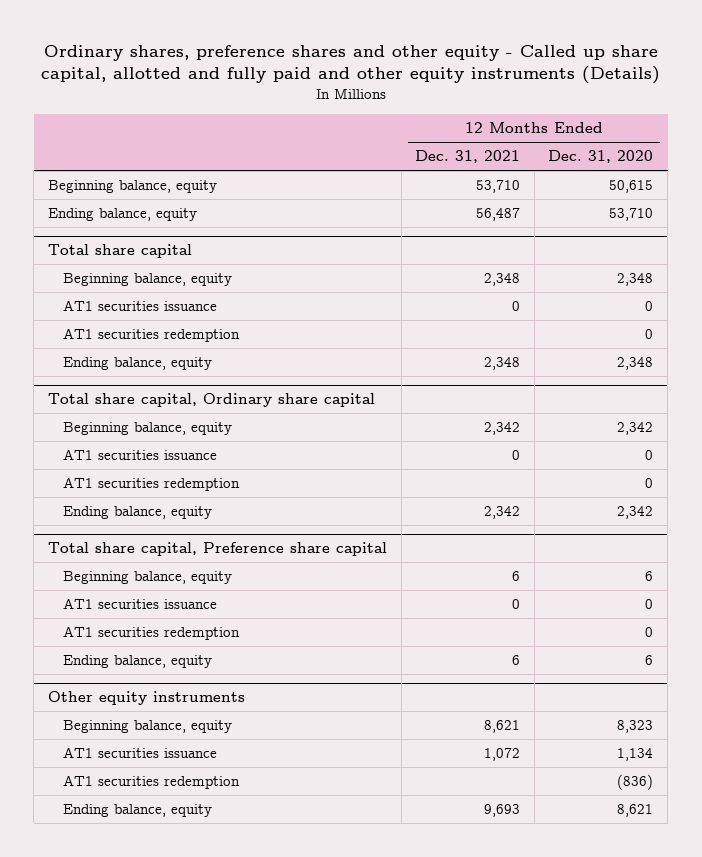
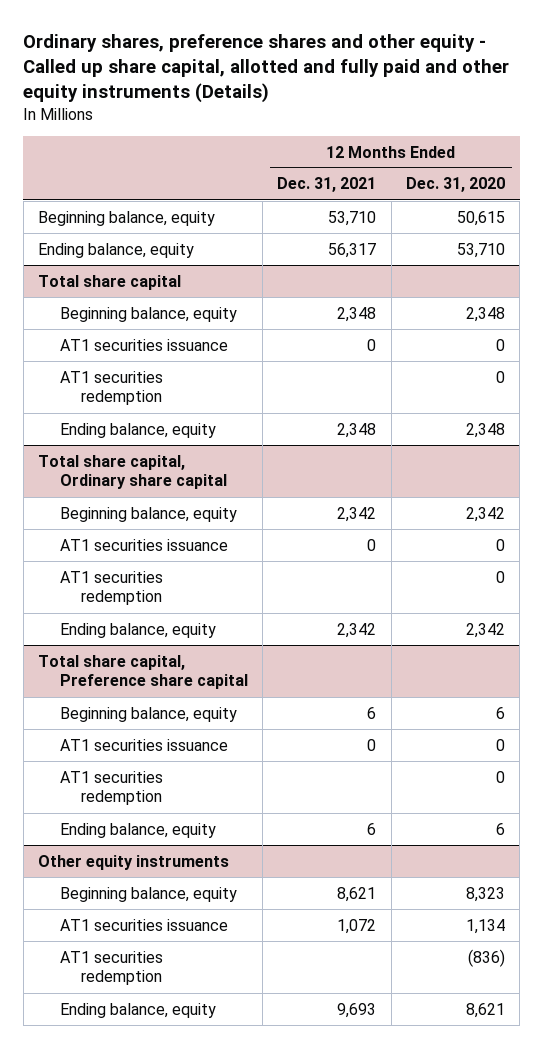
[476,208,521,222] 56,487 -> [328,242,377,258] 56,317

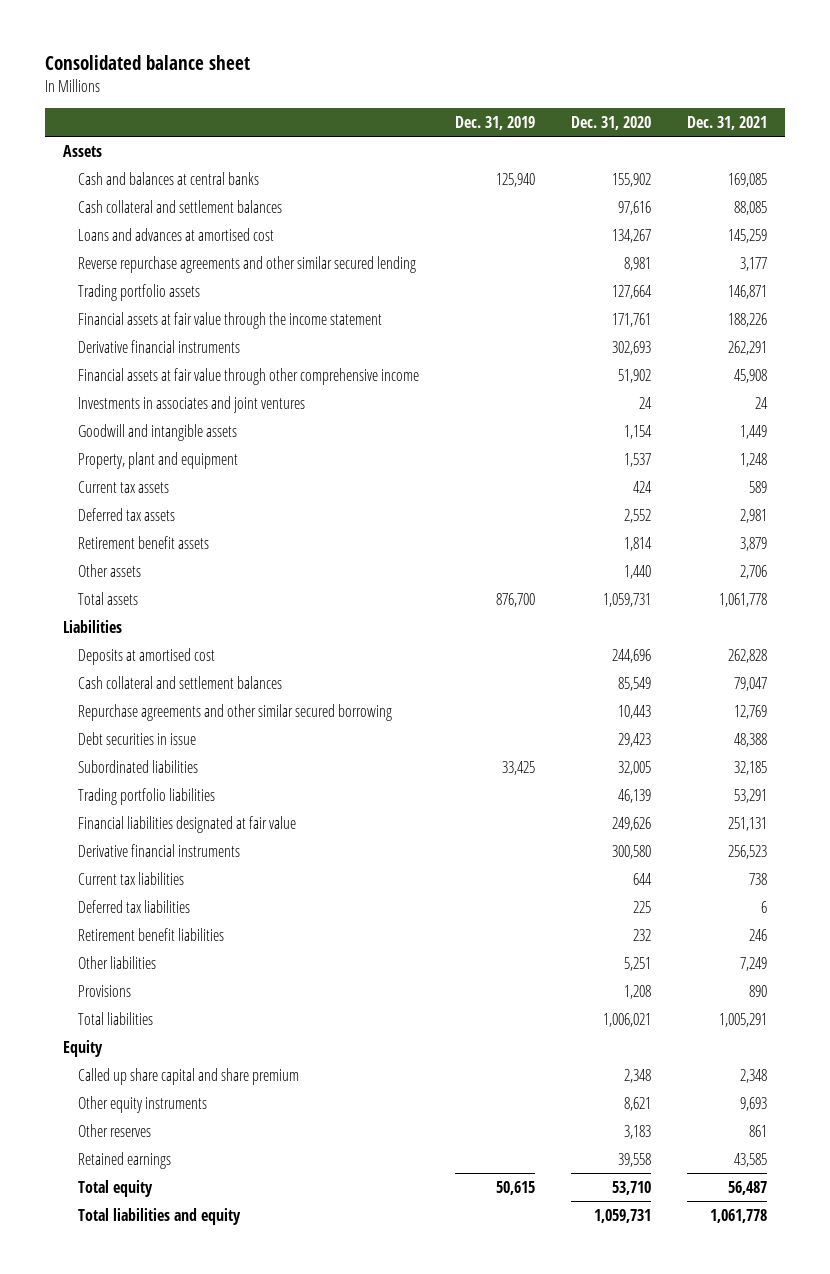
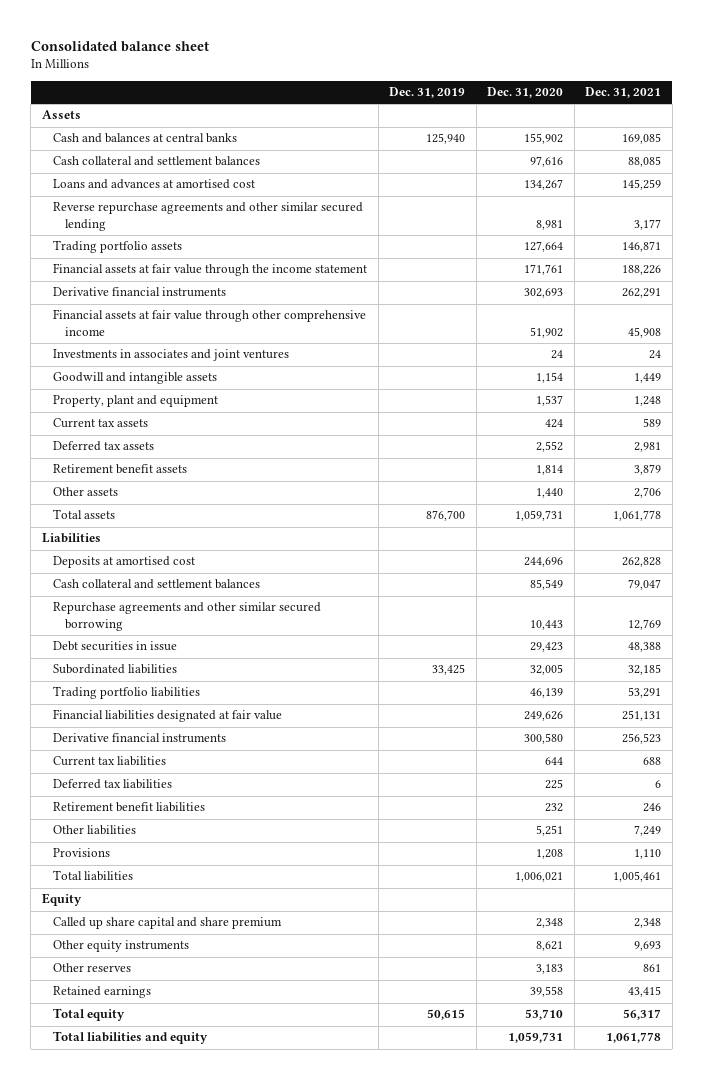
[749,872,768,885] 738 -> [643,757,662,766] 688
[749,984,768,997] 890 -> [634,849,662,860] 1,110
[719,1012,768,1027] 1,005,291 -> [613,871,662,883] 1,005,461
[734,1152,768,1167] 43,585 -> [628,986,662,998] 43,415
[728,1180,768,1195] 56,487 -> [623,1009,662,1021] 56,317

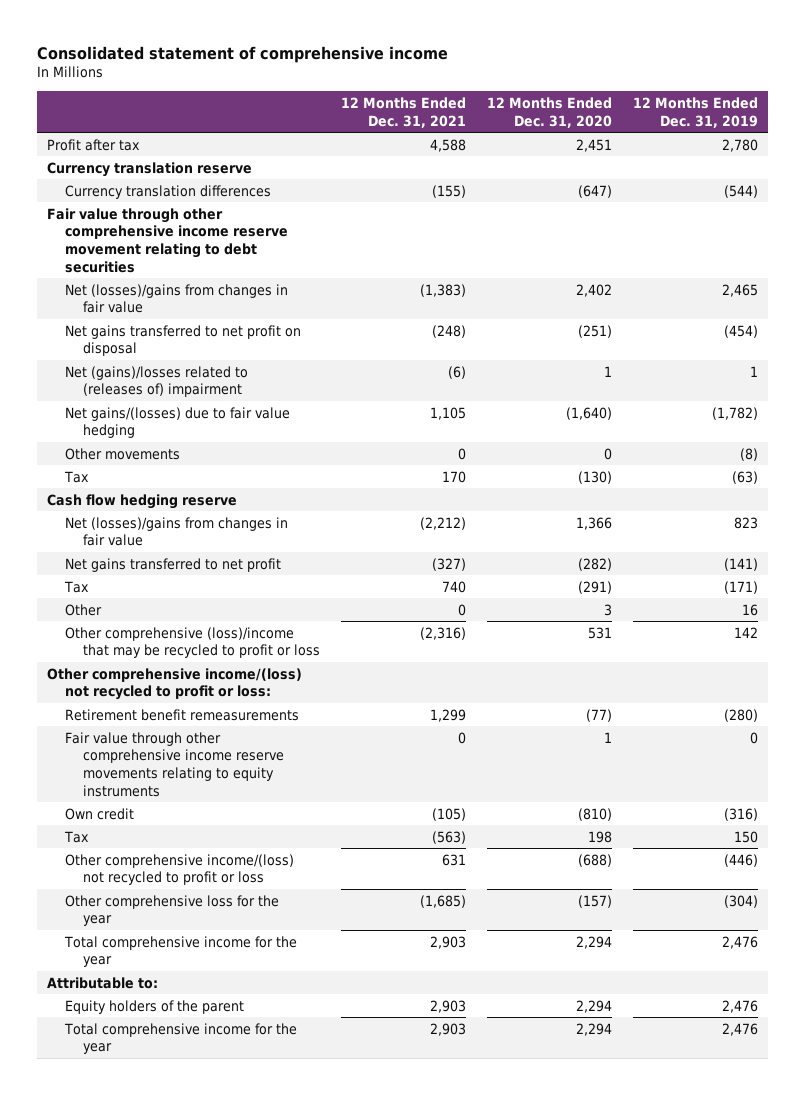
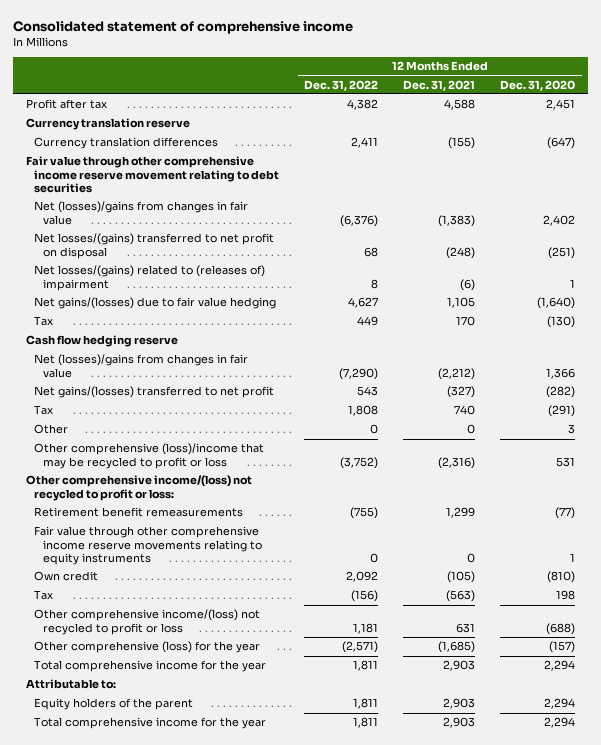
[632,97,758,128] 12 Months Ended Dec. 31, 2019 -> none
none -> [304,79,379,91] Dec. 31, 2022
[65,324,302,357] Net gains transferred to net profit on disposal -> [34,233,275,259] Net losses/(gains) transferred to net profit on disposal
[65,365,249,398] Net (gains)/losses related to (releases of) impairment -> [34,265,266,291] Net losses/(gains) related to (releases of) impairment
[65,447,181,460] Other movements -> none
[65,557,282,572] Net gains transferred to net profit -> [34,386,275,399] Net gains/(losses) transferred to net profit
[65,894,280,927] Other comprehensive loss for the year -> [34,641,261,654] Other comprehensive (loss) for the year

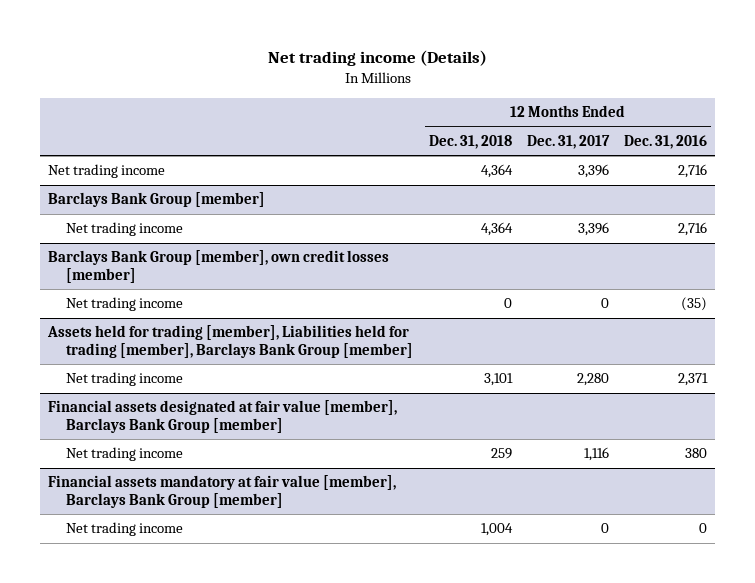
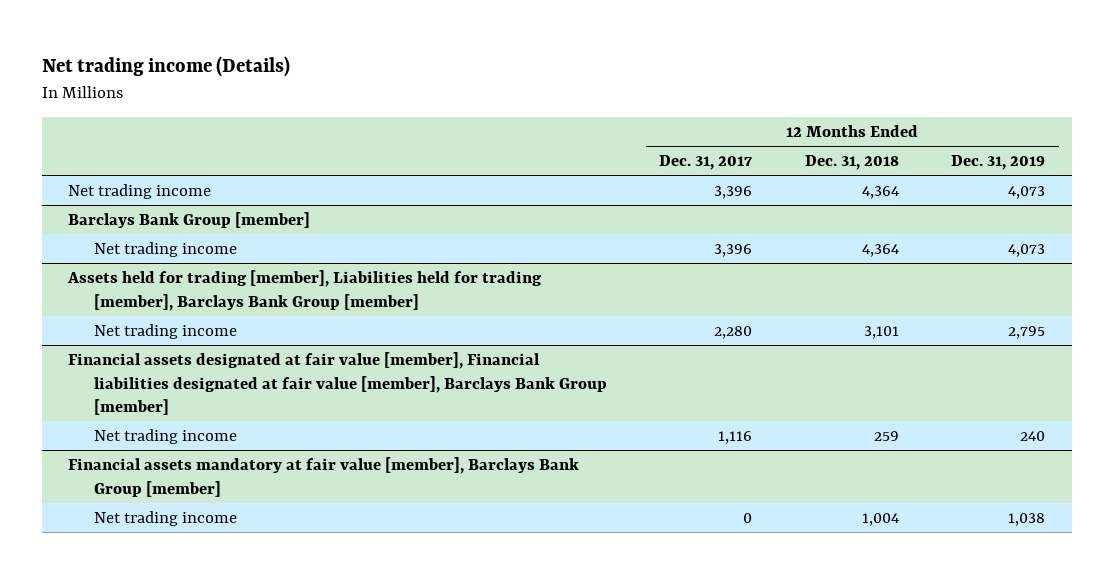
[624,134,708,149] Dec. 31, 2016 -> none
none -> [951,155,1046,171] Dec. 31, 2019
[47,250,389,284] Barclays Bank Group [member], own credit losses [member] -> none
[66,297,184,312] Net trading income -> none
[47,400,397,434] Financial assets designated at fair value [member], Barclays Bank Group [member] -> [68,352,607,415] Financial assets designated at fair value [member], Financial liabilities designated at fair value [member], Barclays Bank Group [member]

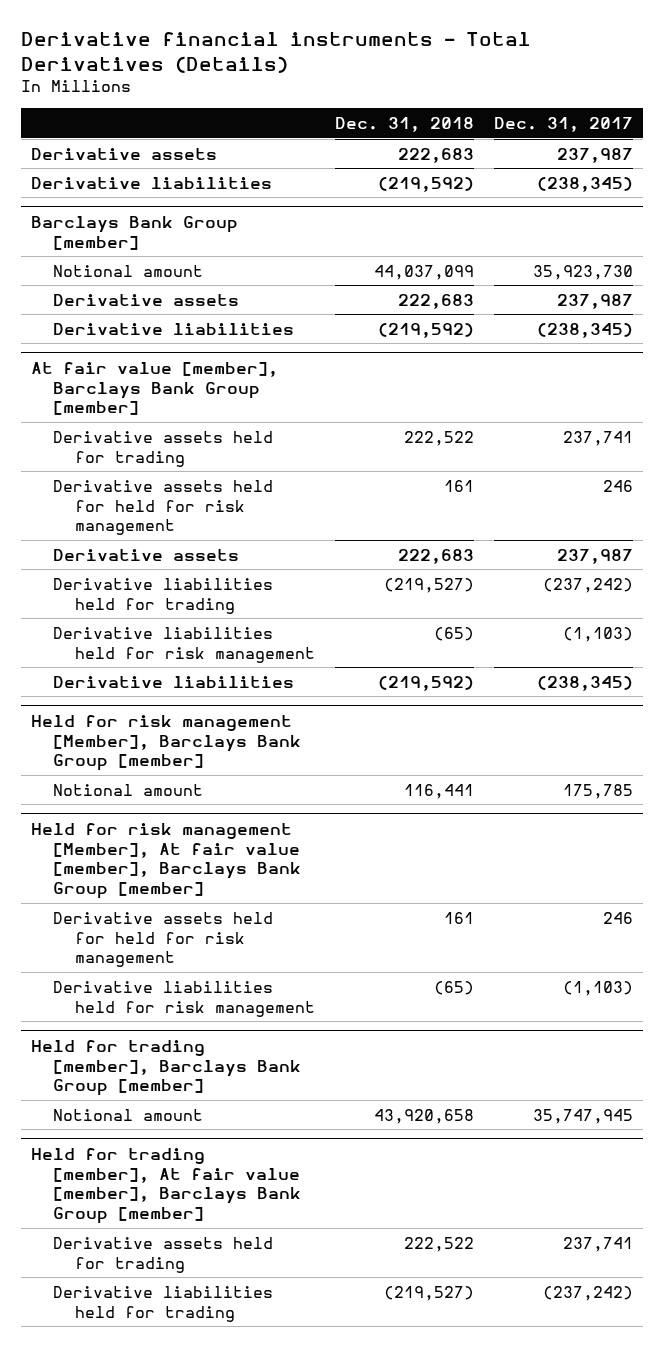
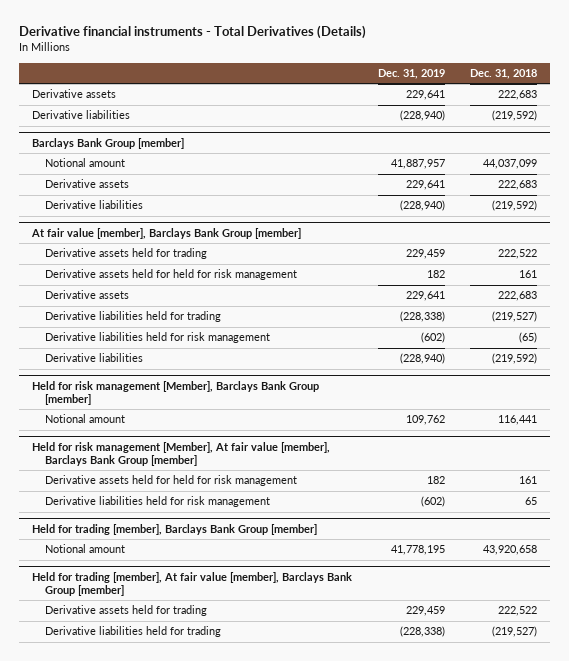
[494,117,634,133] Dec. 31, 2017 -> none
none -> [377,68,445,79] Dec. 31, 2019
[433,980,474,995] (65) -> [525,497,538,506] 65

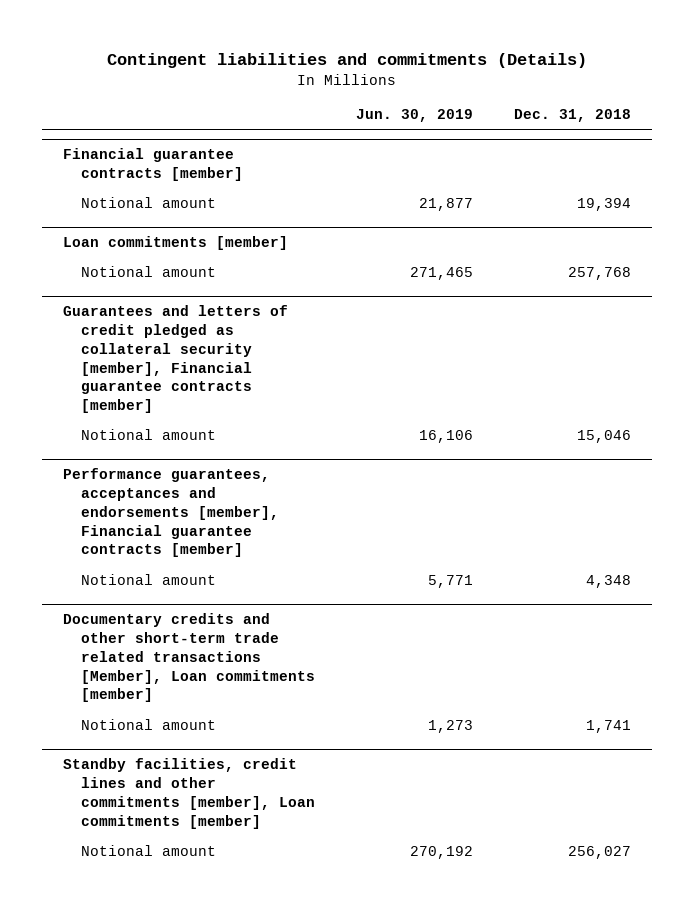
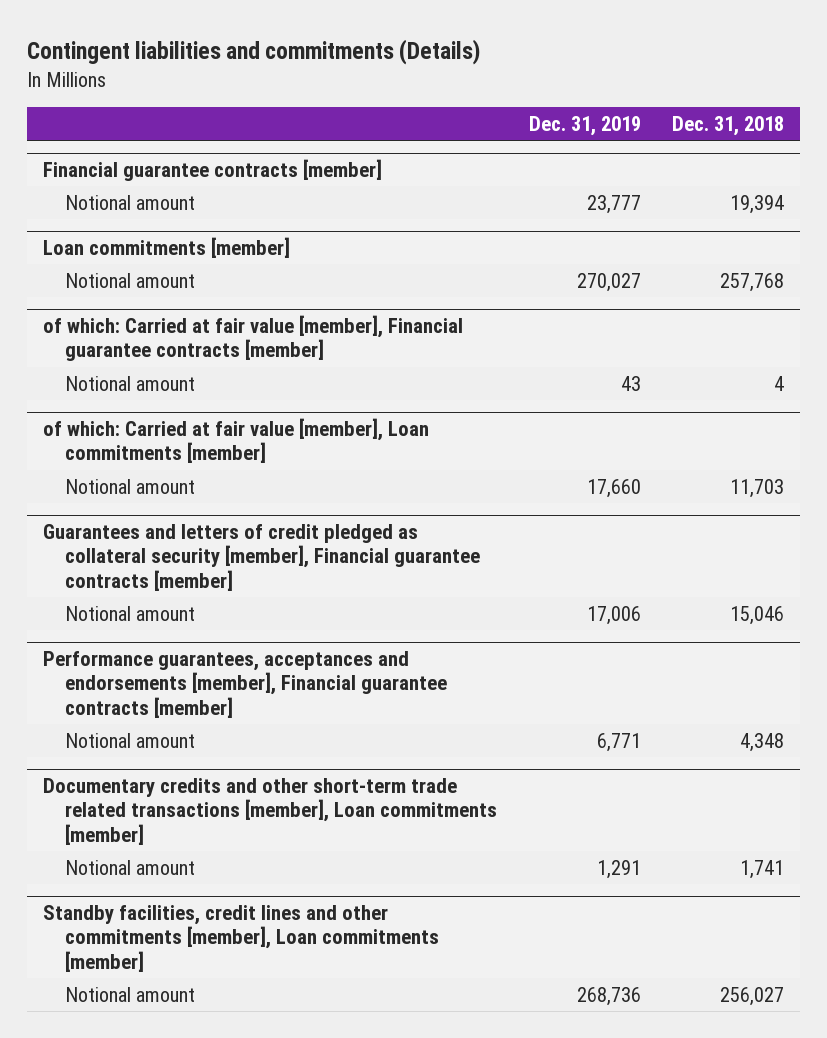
[355,109,473,123] Jun. 30, 2019 -> none
none -> [528,115,641,136] Dec. 31, 2019
none -> [42,314,463,362] of which: Carried at fair value [member], Financial guarantee contracts [member]
none -> [65,375,196,391] Notional amount
none -> [42,417,429,464] of which: Carried at fair value [member], Loan commitments [member]
none -> [65,478,196,494] Notional amount
[62,613,315,703] Documentary credits and other short-term trade related transactions [Member], Loan commitments [member] -> [42,777,498,845] Documentary credits and other short-term trade related transactions [member], Loan commitments [member]

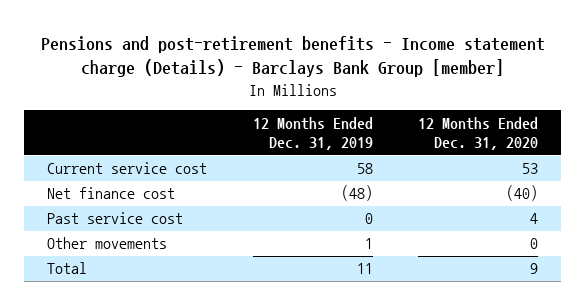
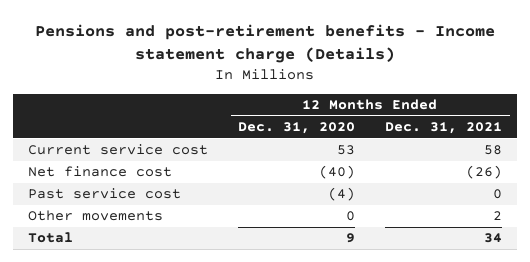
[40,35,545,78] Pensions and post-retirement benefits - Income statement charge (Details) - Barclays Bank Group [member] -> [35,24,496,64] Pensions and post-retirement benefits - Income statement charge (Details)
[252,116,373,151] 12 Months Ended Dec. 31, 2019 -> none
none -> [385,122,503,135] Dec. 31, 2021
[530,213,539,225] 4 -> [328,187,356,202] (4)

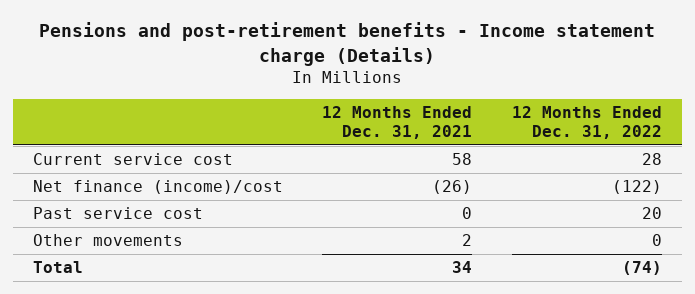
[238,122,356,135] Dec. 31, 2020 -> none
none -> [512,106,663,140] 12 Months Ended Dec. 31, 2022
[28,166,173,178] Net finance cost -> [32,180,283,195] Net finance (income)/cost

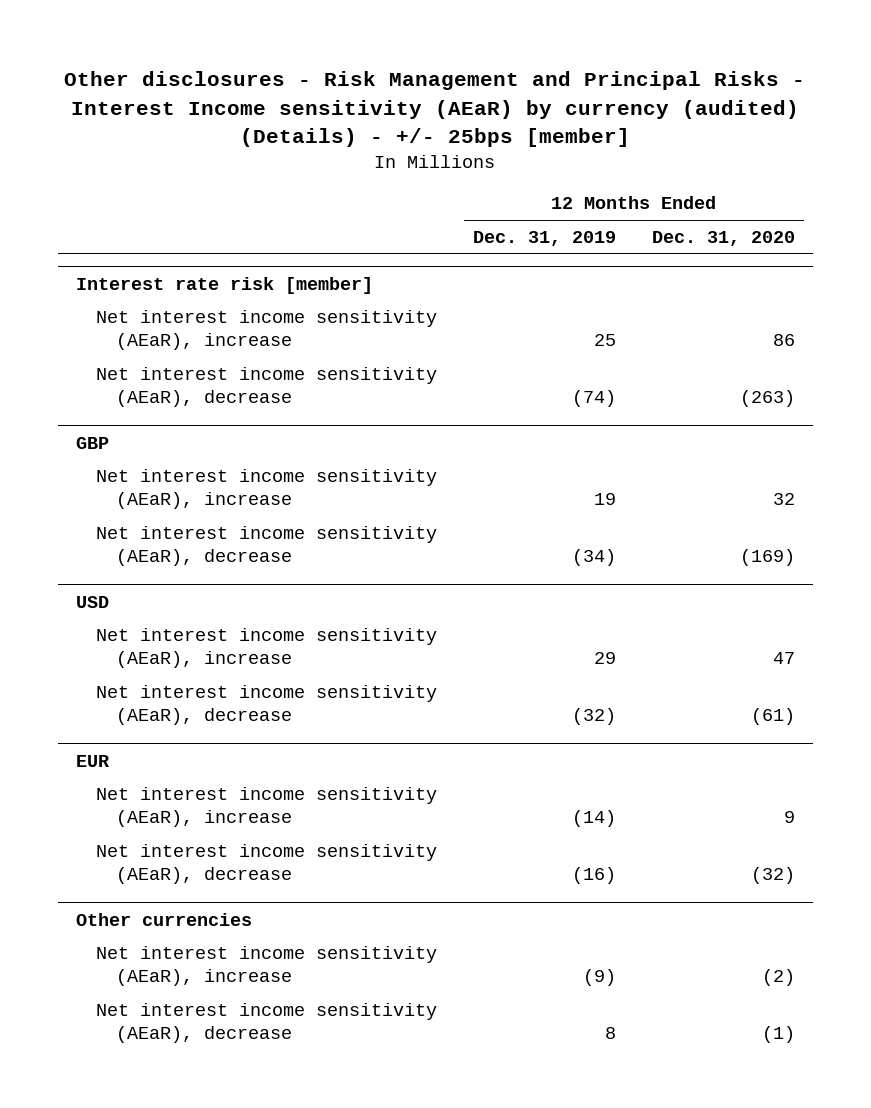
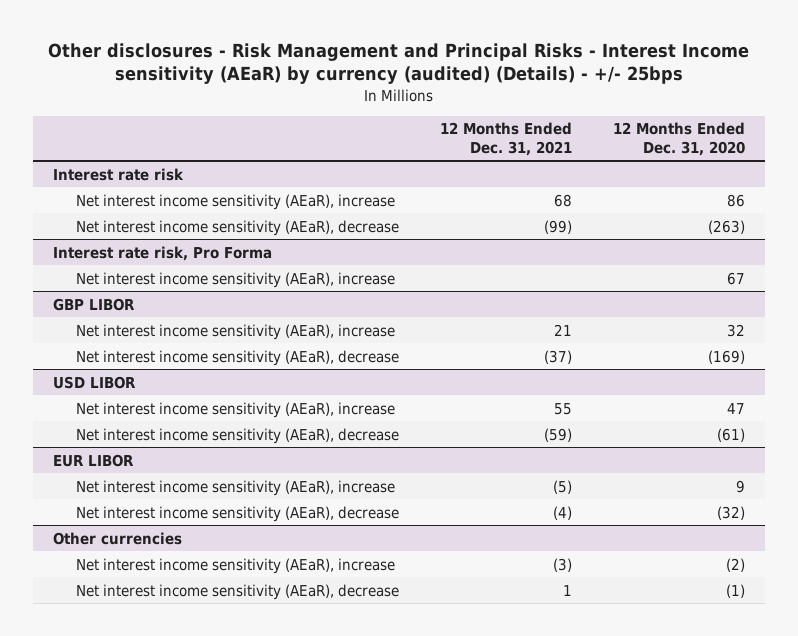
[64,71,806,148] Other disclosures - Risk Management and Principal Risks - Interest Income sensitivity (AEaR) by currency (audited) (Details) - +/- 25bps [member] -> [48,42,750,85] Other disclosures - Risk Management and Principal Risks - Interest Income sensitivity (AEaR) by currency (audited) (Details) - +/- 25bps
[472,231,616,247] Dec. 31, 2019 -> none
none -> [439,122,572,156] 12 Months Ended Dec. 31, 2021
[75,276,373,294] Interest rate risk [member] -> [53,167,185,181] Interest rate risk
none -> [53,245,273,261] Interest rate risk, Pro Forma
none -> [76,271,396,288] Net interest income sensitivity (AEaR), increase
[75,436,109,449] GBP -> [53,297,136,311] GBP LIBOR
[75,595,109,608] USD -> [53,375,137,389] USD LIBOR
[75,754,110,767] EUR -> [53,453,135,467] EUR LIBOR

